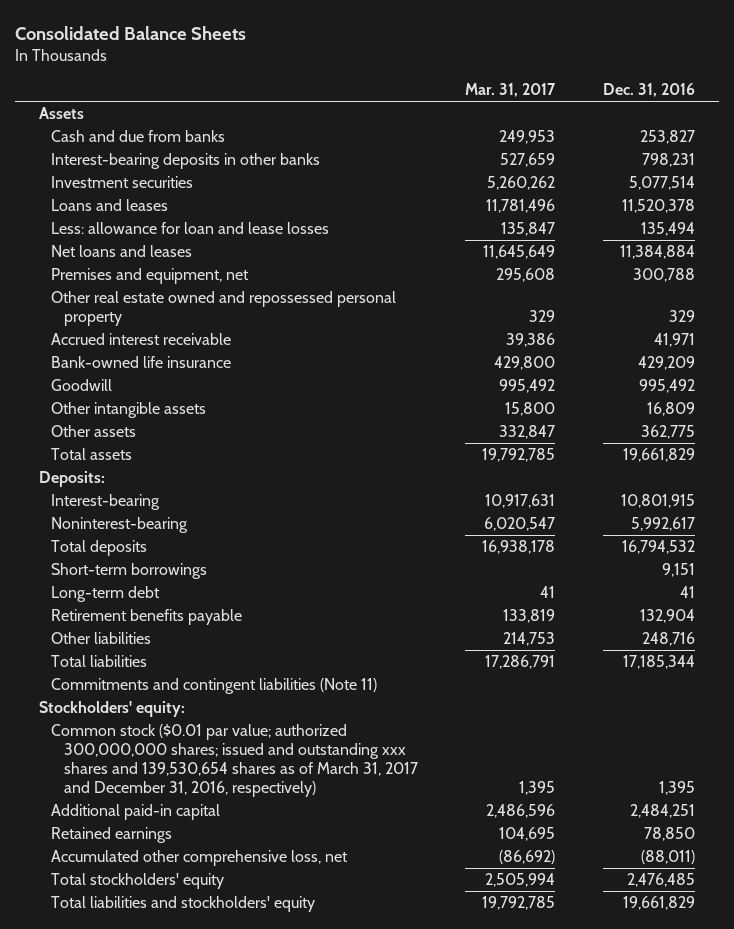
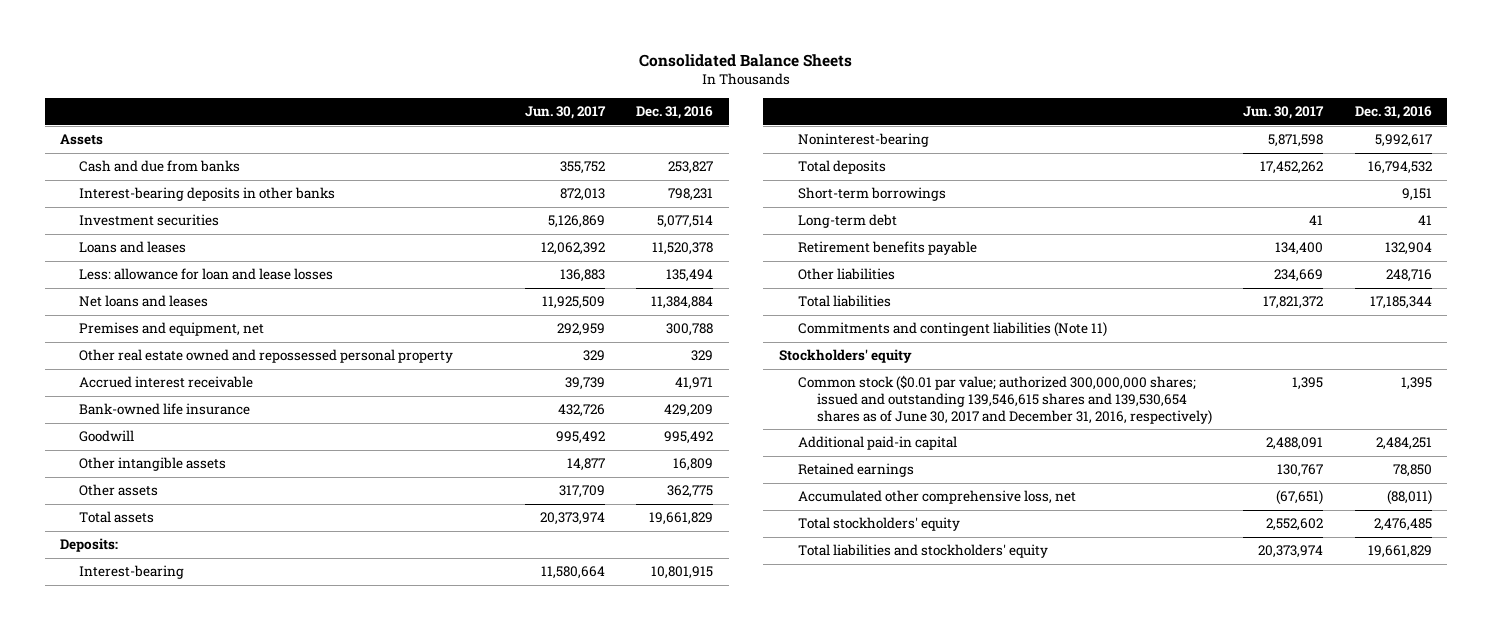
[465,82,557,97] Mar. 31, 2017 -> none
none -> [524,106,606,120] Jun. 30, 2017
[38,701,185,718] Stockholders' equity: -> [778,349,912,364] Stockholders' equity
[51,724,418,797] Common stock ($0.01 par value; authorized 300,000,000 shares; issued and outstanding xxx shares and 139,530,654 shares as of March 31, 2017 and December 31, 2016, respectively) -> [797,375,1212,425] Common stock ($0.01 par value; authorized 300,000,000 shares; issued and outstanding 139,546,615 shares and 139,530,654 shares as of June 30, 2017 and December 31, 2016, respectively)

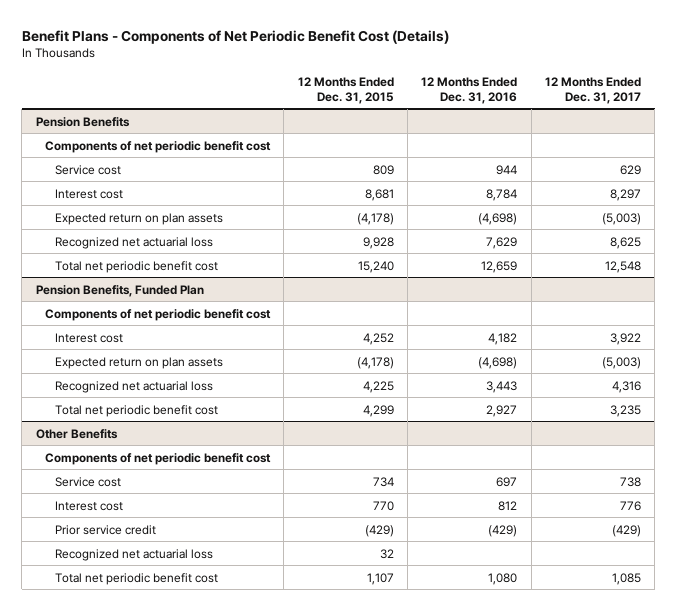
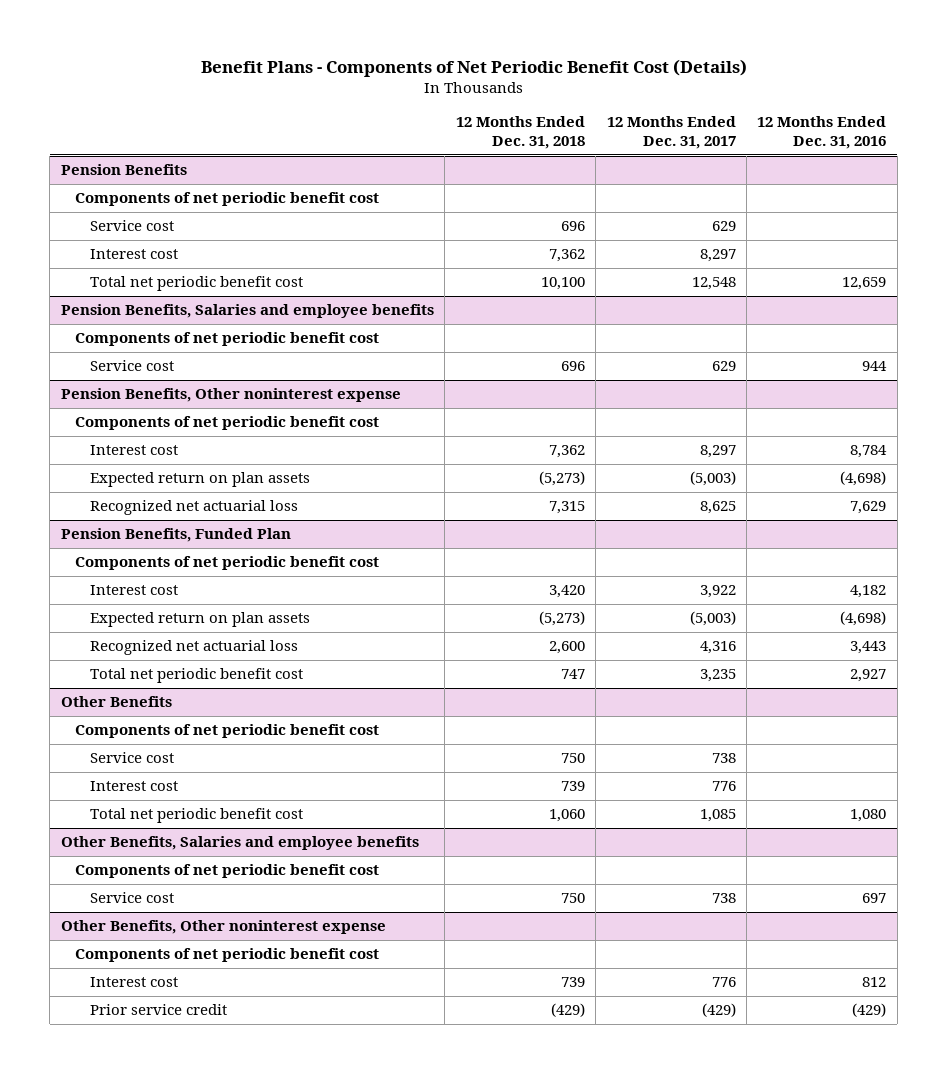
[297,76,394,104] 12 Months Ended Dec. 31, 2015 -> none
none -> [455,116,585,149] 12 Months Ended Dec. 31, 2018
none -> [90,220,175,232] Service cost
none -> [90,249,179,260] Interest cost
[54,260,218,273] Total net periodic benefit cost -> [90,276,304,292] Total net periodic benefit cost
none -> [60,304,434,319] Pension Benefits, Salaries and employee benefits
none -> [75,332,380,347] Components of net periodic benefit cost
none -> [60,388,401,403] Pension Benefits, Other noninterest expense
none -> [75,416,380,431] Components of net periodic benefit cost
none -> [90,752,175,764] Service cost
none -> [90,781,179,792] Interest cost
[54,572,218,585] Total net periodic benefit cost -> [90,808,304,824] Total net periodic benefit cost
none -> [60,836,419,851] Other Benefits, Salaries and employee benefits
none -> [75,864,380,879] Components of net periodic benefit cost
none -> [60,920,386,935] Other Benefits, Other noninterest expense
none -> [75,948,380,963] Components of net periodic benefit cost
[54,548,213,561] Recognized net actuarial loss -> none

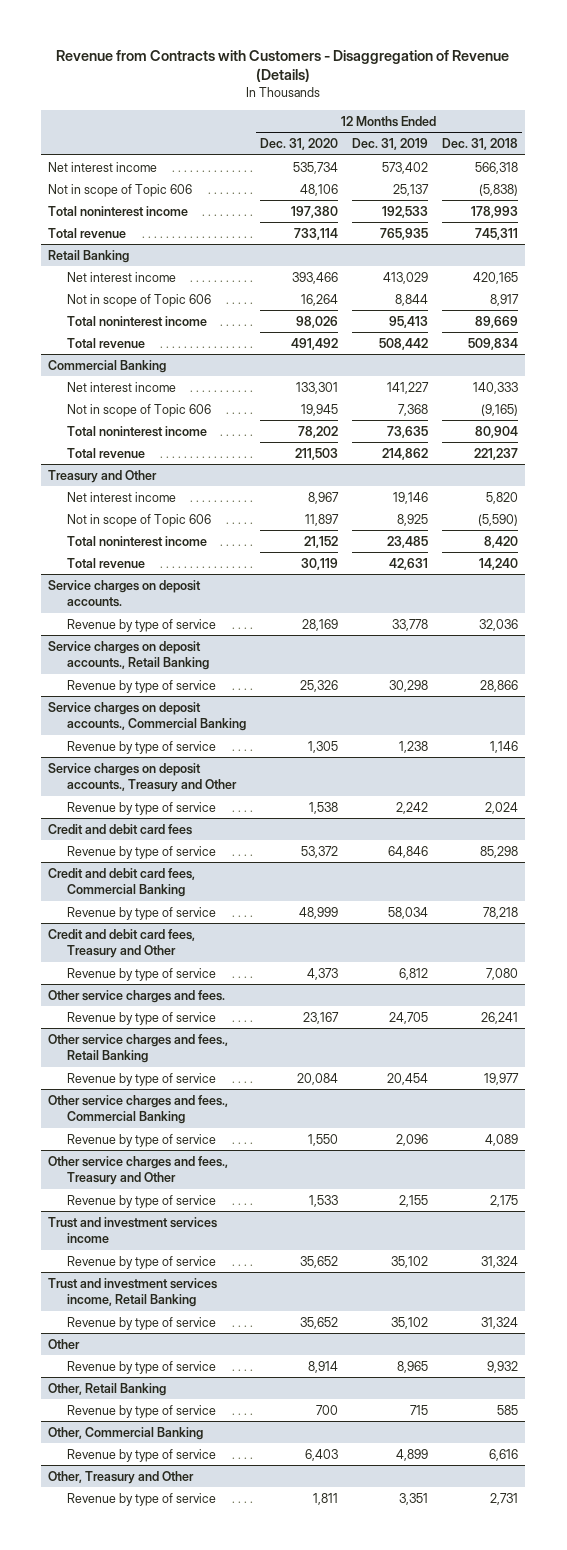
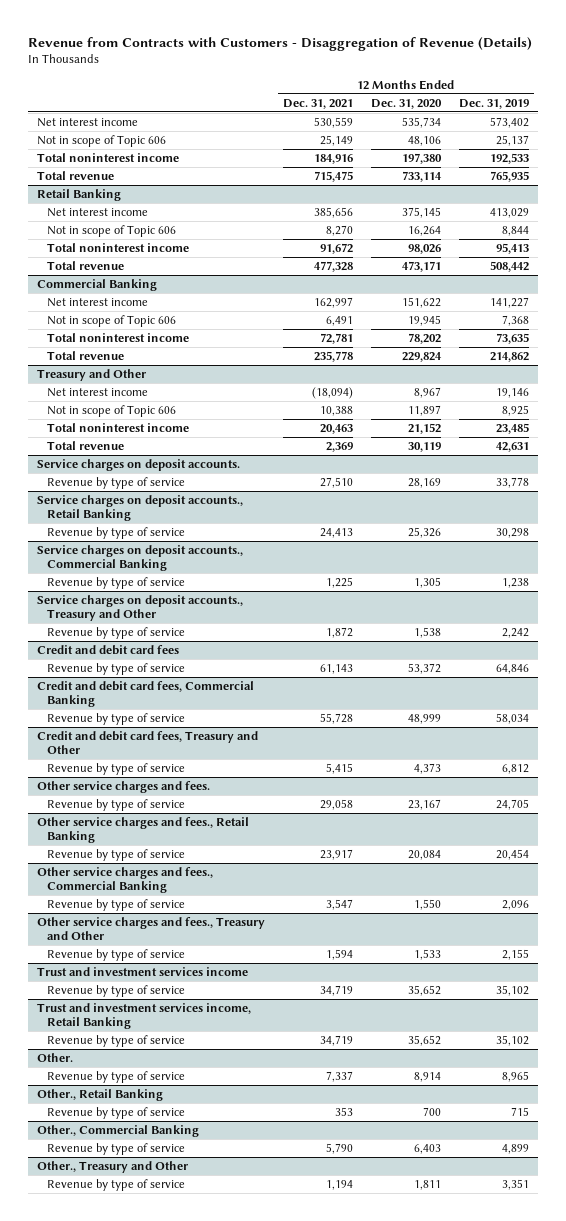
[442,138,519,151] Dec. 31, 2018 -> none
none -> [282,98,353,109] Dec. 31, 2021
[291,271,338,284] 393,466 -> [402,207,442,219] 375,145
[290,337,338,350] 491,492 -> [402,261,442,273] 473,171
[295,381,338,394] 133,301 -> [402,297,442,309] 151,622
[294,447,338,460] 211,503 -> [402,352,443,363] 229,824
[48,1338,81,1349] Other -> [36,1053,73,1063] Other.
[48,1382,167,1396] Other, Retail Banking -> [36,1089,163,1102] Other., Retail Banking
[48,1426,204,1440] Other, Commercial Banking -> [36,1125,199,1138] Other., Commercial Banking
[48,1470,195,1484] Other, Treasury and Other -> [36,1161,188,1174] Other., Treasury and Other

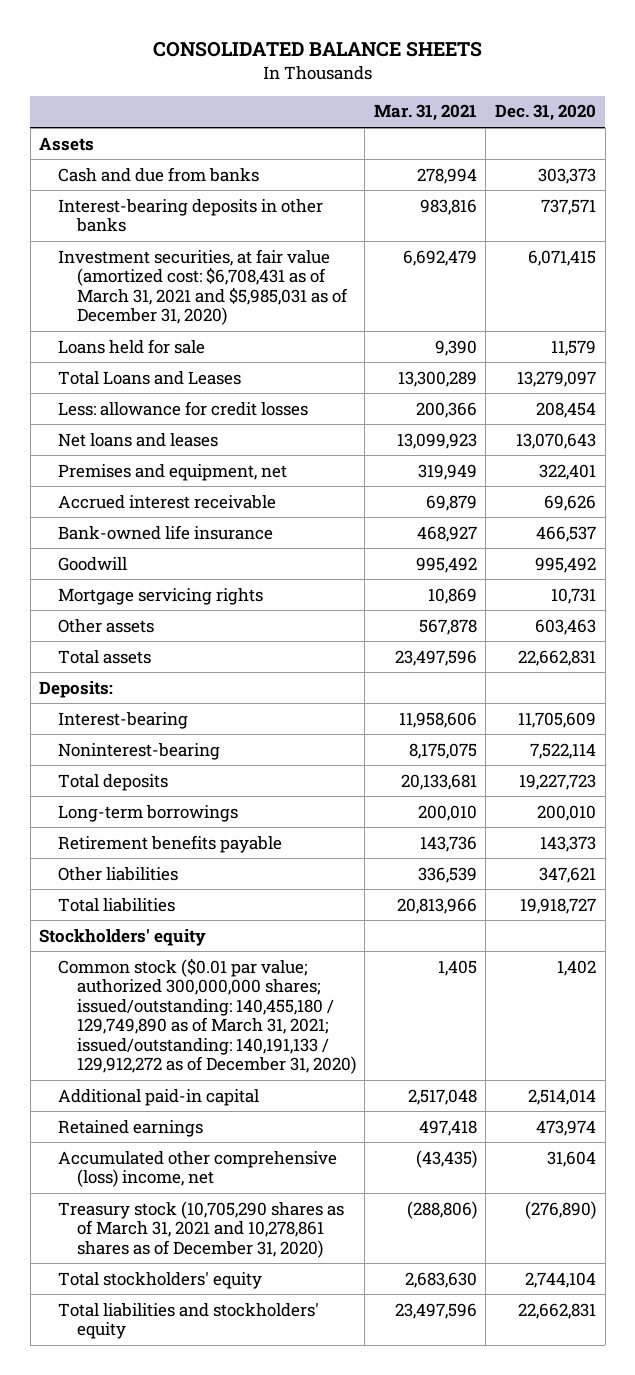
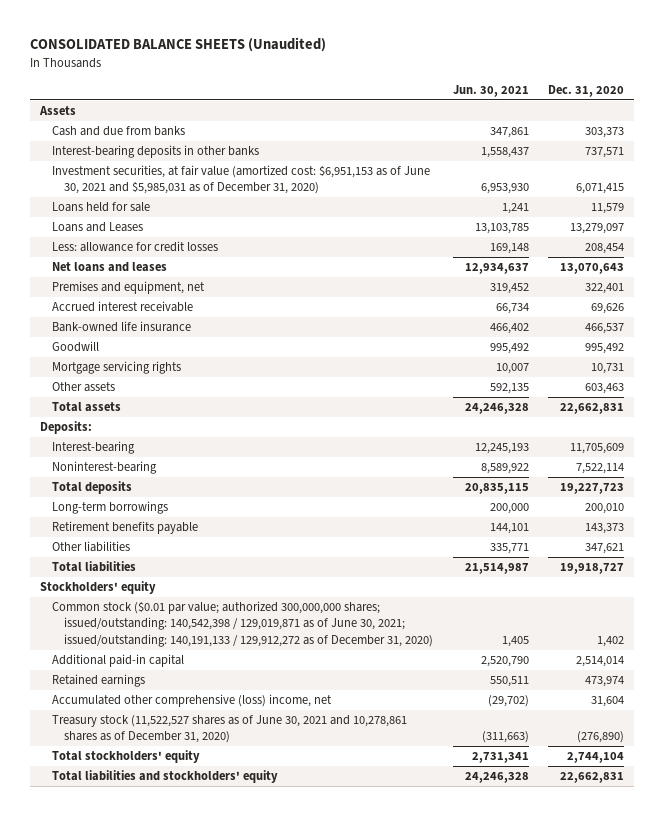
[152,41,482,58] CONSOLIDATED BALANCE SHEETS -> [29,37,326,53] CONSOLIDATED BALANCE SHEETS (Unaudited)
[373,104,477,122] Mar. 31, 2021 -> none
none -> [452,84,529,97] Jun. 30, 2021
[57,248,348,326] Investment securities, at fair value (amortized cost: $6,708,431 as of March 31, 2021 and $5,985,031 as of December 31, 2020) -> [51,165,430,195] Investment securities, at fair value (amortized cost: $6,951,153 as of June 30, 2021 and $5,985,031 as of December 31, 2020)
[57,370,241,385] Total Loans and Leases -> [51,222,143,233] Loans and Leases
[57,957,356,1075] Common stock ($0.01 par value; authorized 300,000,000 shares; issued/outstanding: 140,455,180 / 129,749,890 as of March 31, 2021; issued/outstanding: 140,191,133 / 129,912,272 as of December 31, 2020) -> [51,601,433,647] Common stock ($0.01 par value; authorized 300,000,000 shares; issued/outstanding: 140,542,398 / 129,019,871 as of June 30, 2021; issued/outstanding: 140,191,133 / 129,912,272 as of December 31, 2020)
[57,1200,344,1258] Treasury stock (10,705,290 shares as of March 31, 2021 and 10,278,861 shares as of December 31, 2020) -> [51,715,407,744] Treasury stock (11,522,527 shares as of June 30, 2021 and 10,278,861 shares as of December 31, 2020)

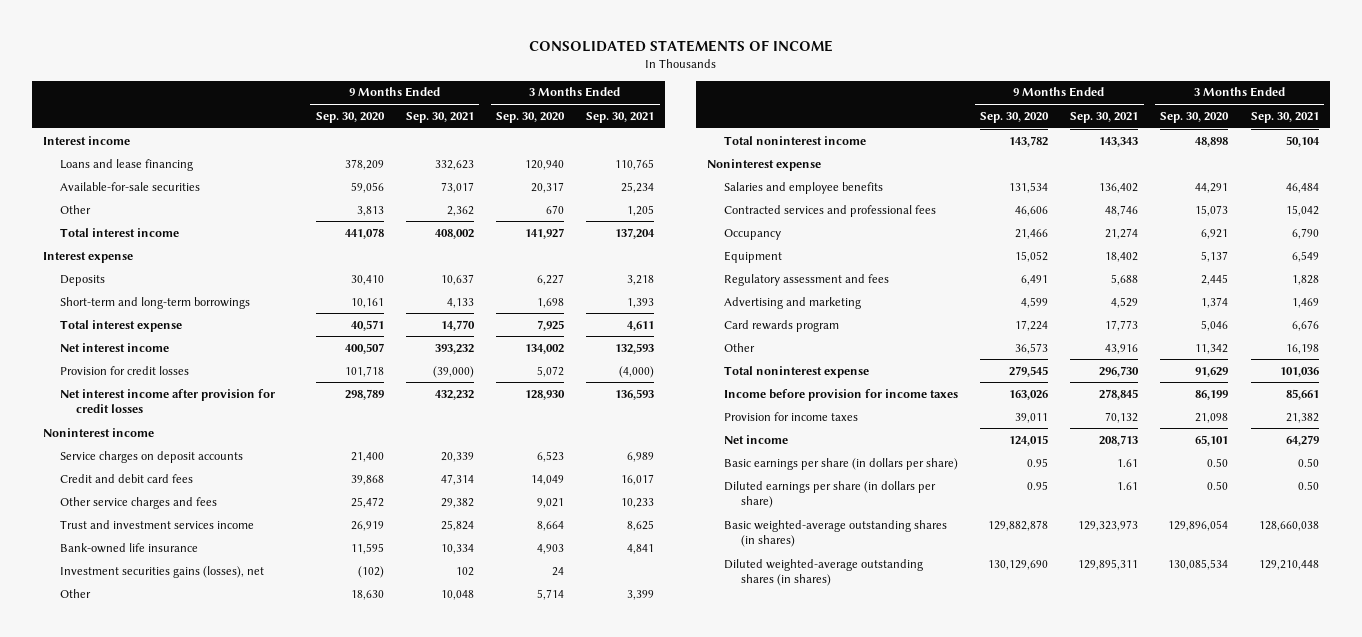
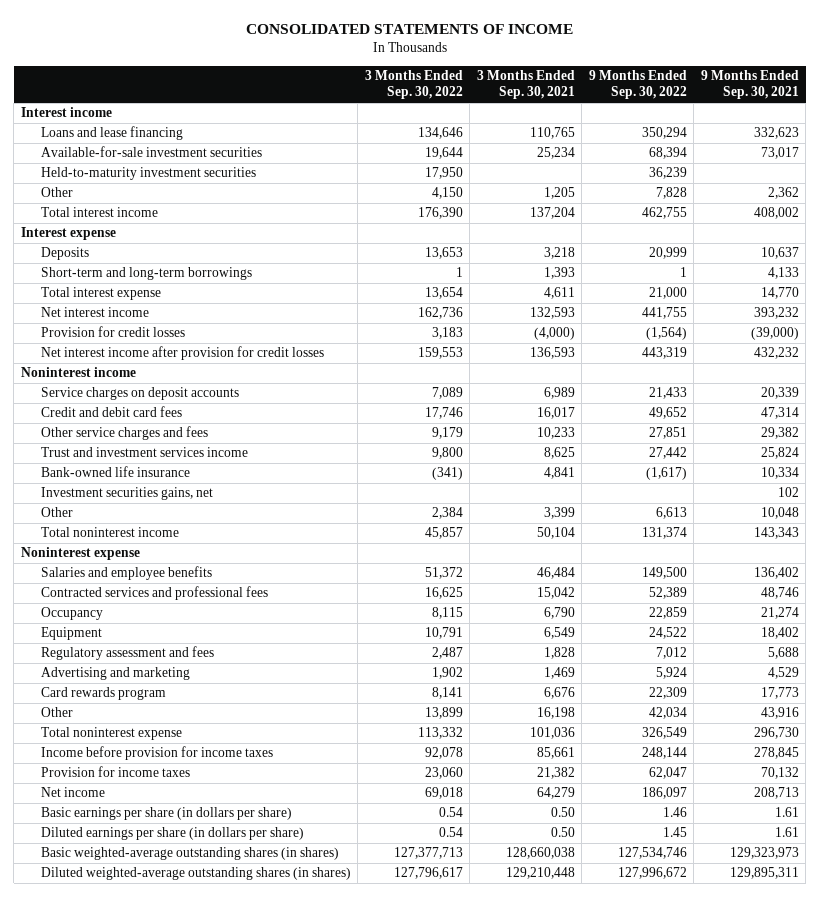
[315,111,385,123] Sep. 30, 2020 -> none
[496,111,566,123] Sep. 30, 2020 -> none
none -> [364,70,463,100] 3 Months Ended Sep. 30, 2022
none -> [588,70,687,100] 9 Months Ended Sep. 30, 2022
[59,181,200,191] Available-for-sale securities -> [40,146,262,158] Available-for-sale investment securities
none -> [40,167,256,181] Held-to-maturity investment securities
[59,565,264,578] Investment securities gains (losses), net -> [40,487,213,501] Investment securities gains, net

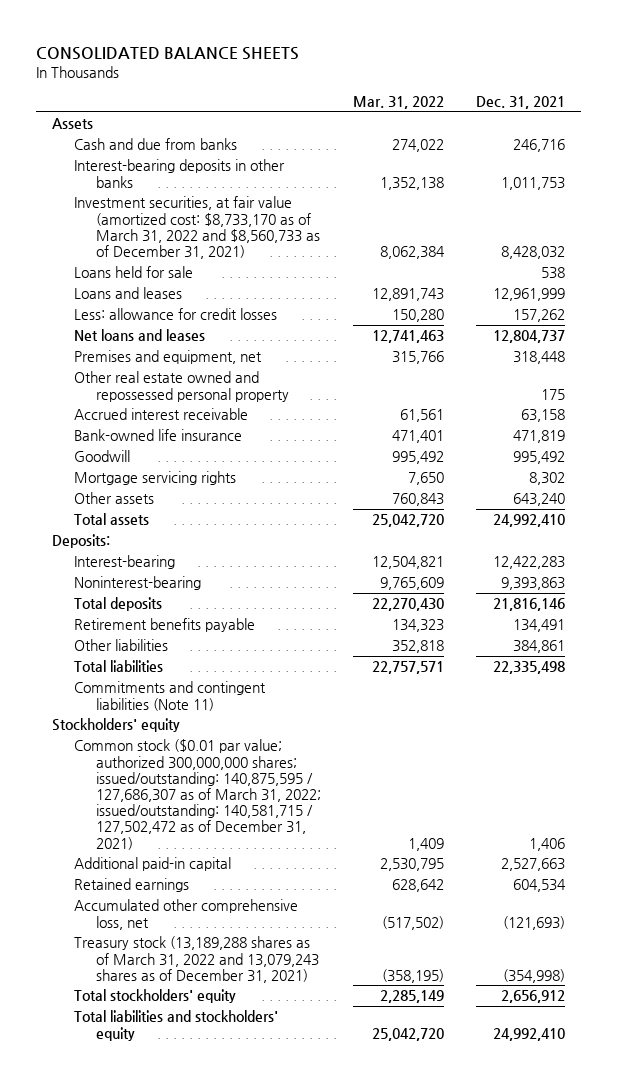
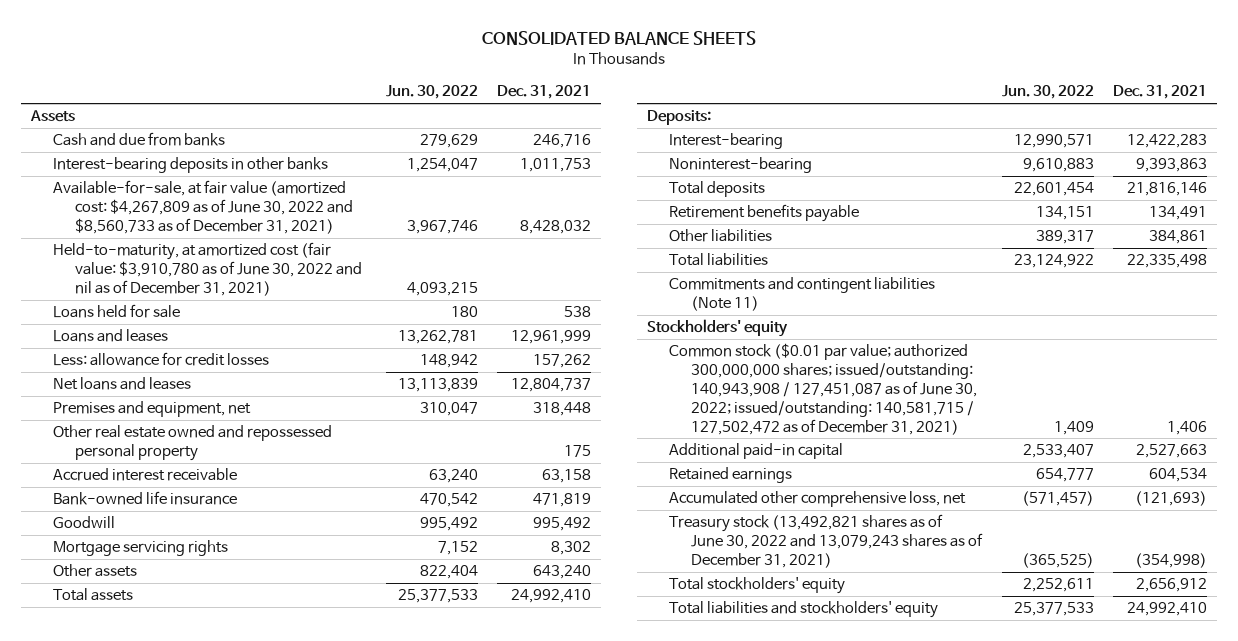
[352,95,444,109] Mar. 31, 2022 -> none
none -> [385,85,478,100] Jun. 30, 2022
[73,196,320,260] Investment securities, at fair value (amortized cost: $8,733,170 as of March 31, 2022 and $8,560,733 as of December 31, 2021) -> [53,180,354,235] Available-for-sale, at fair value (amortized cost: $4,267,809 as of June 30, 2022 and $8,560,733 as of December 31, 2021)
none -> [53,242,363,297] Held-to-maturity, at amortized cost (fair value: $3,910,780 as of June 30, 2022 and nil as of December 31, 2021)
[73,739,321,850] Common stock ($0.01 par value; authorized 300,000,000 shares; issued/outstanding: 140,875,595 / 127,686,307 as of March 31, 2022; issued/outstanding: 140,581,715 / 127,502,472 as of December 31, 2021) -> [669,343,978,435] Common stock ($0.01 par value; authorized 300,000,000 shares; issued/outstanding: 140,943,908 / 127,451,087 as of June 30, 2022; issued/outstanding: 140,581,715 / 127,502,472 as of December 31, 2021)
[73,936,319,983] Treasury stock (13,189,288 shares as of March 31, 2022 and 13,079,243 shares as of December 31, 2021) -> [669,514,984,569] Treasury stock (13,492,821 shares as of June 30, 2022 and 13,079,243 shares as of December 31, 2021)

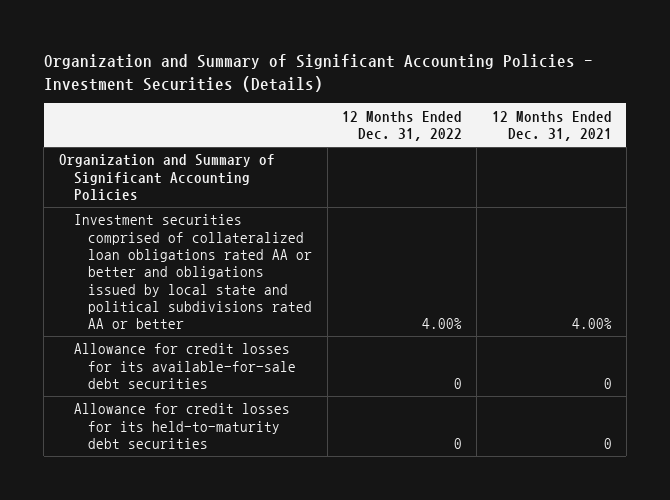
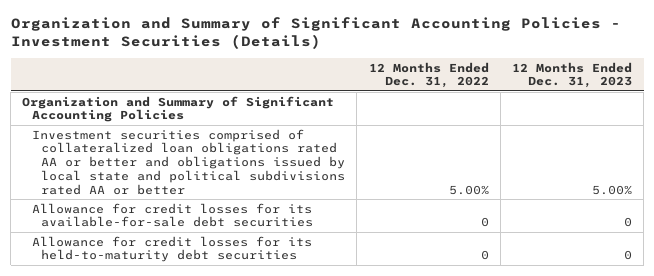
[491,110,612,142] 12 Months Ended Dec. 31, 2021 -> none
none -> [511,61,632,89] 12 Months Ended Dec. 31, 2023
[422,318,463,330] 4.00% -> [448,184,489,195] 5.00%

